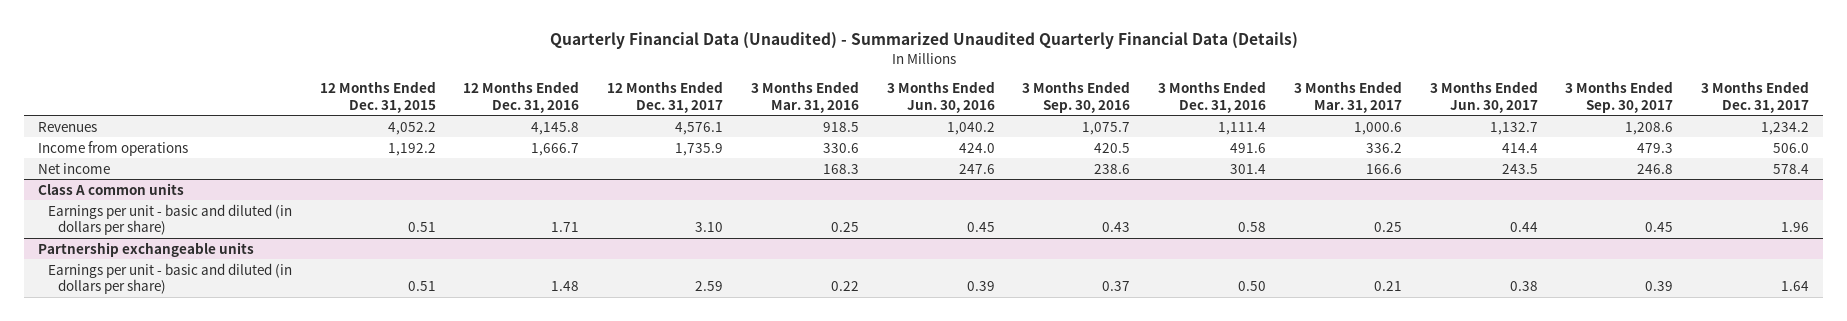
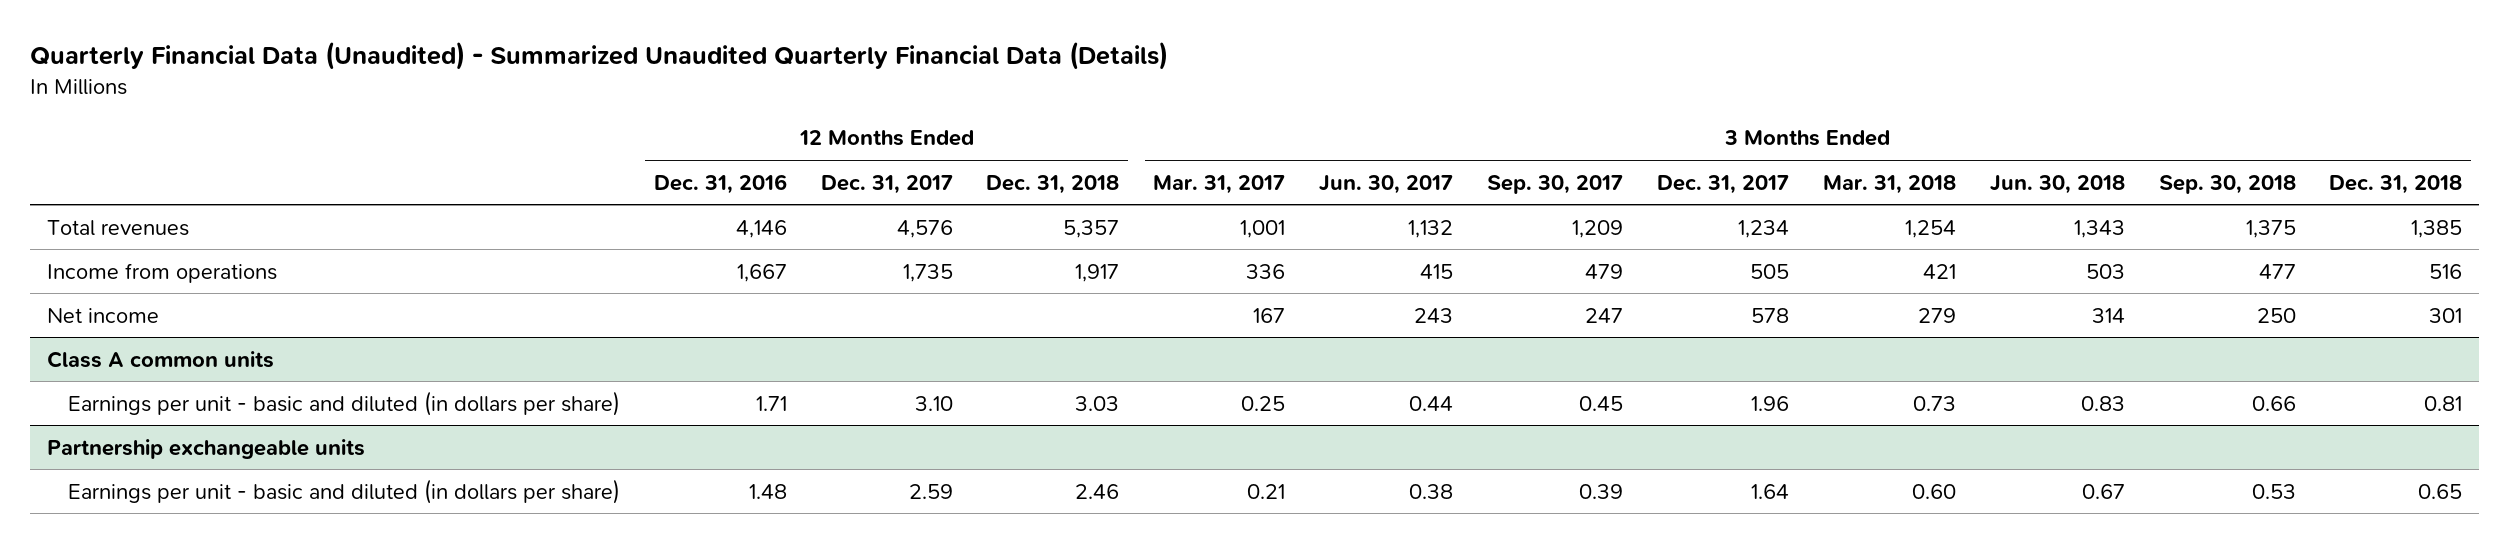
[319,81,436,113] 12 Months Ended Dec. 31, 2015 -> none
[750,81,859,113] 3 Months Ended Mar. 31, 2016 -> none
[886,81,995,113] 3 Months Ended Jun. 30, 2016 -> none
[1022,81,1131,113] 3 Months Ended Sep. 30, 2016 -> none
[1158,81,1267,113] 3 Months Ended Dec. 31, 2016 -> none
none -> [986,174,1120,194] Dec. 31, 2018
none -> [1822,174,1956,194] Mar. 31, 2018
none -> [1989,174,2125,194] Jun. 30, 2018
none -> [2158,174,2296,194] Sep. 30, 2018
none -> [2329,174,2463,194] Dec. 31, 2018
[38,121,98,132] Revenues -> [46,219,189,236] Total revenues
[531,121,580,135] 4,145.8 -> [735,219,787,238] 4,146
[675,121,724,135] 4,576.1 -> [896,219,953,238] 4,576
[1353,121,1402,135] 1,000.6 -> [1240,219,1286,238] 1,001
[1489,121,1538,135] 1,132.7 -> [1408,219,1454,238] 1,132
[1625,121,1674,135] 1,208.6 -> [1572,219,1624,238] 1,209
[1761,121,1810,135] 1,234.2 -> [1737,219,1789,238] 1,234
[531,142,580,156] 1,666.7 -> [736,263,787,282] 1,667
[675,142,724,156] 1,735.9 -> [902,263,953,282] 1,735
[1365,142,1402,153] 336.2 -> [1246,263,1286,279] 336
[1501,142,1538,153] 414.4 -> [1420,263,1454,279] 415
[1637,142,1674,153] 479.3 -> [1585,263,1624,279] 479
[1773,142,1810,153] 506.0 -> [1749,263,1789,279] 505
[1365,163,1402,174] 166.6 -> [1253,307,1286,323] 167
[1501,163,1538,174] 243.5 -> [1414,307,1454,323] 243
[1637,163,1674,174] 246.8 -> [1585,307,1624,323] 247
[1773,163,1810,174] 578.4 -> [1750,307,1789,323] 578

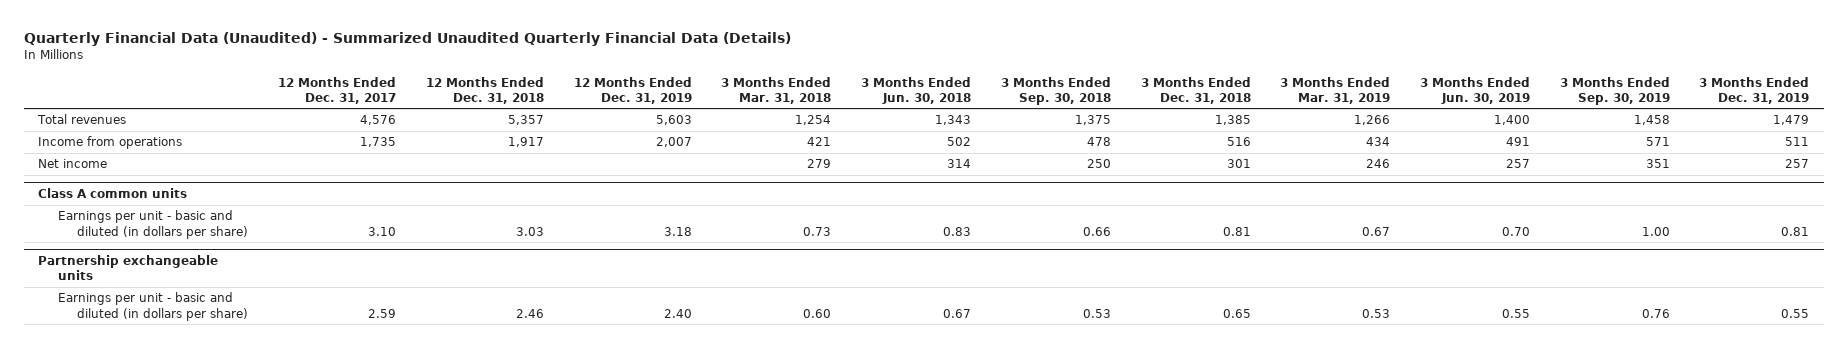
[653,173,787,194] Dec. 31, 2016 -> none
[1153,174,1286,194] Mar. 31, 2017 -> none
[1319,174,1454,194] Jun. 30, 2017 -> none
[1487,174,1624,194] Sep. 30, 2017 -> none
[1656,174,1789,194] Dec. 31, 2017 -> none
none -> [573,76,692,104] 12 Months Ended Dec. 31, 2019
none -> [1280,76,1391,104] 3 Months Ended Mar. 31, 2019
none -> [1419,76,1530,104] 3 Months Ended Jun. 30, 2019
none -> [1559,76,1670,105] 3 Months Ended Sep. 30, 2019
none -> [1699,76,1810,104] 3 Months Ended Dec. 31, 2019
[2085,263,2125,279] 503 -> [947,137,972,147] 502
[2258,263,2296,279] 477 -> [1086,137,1111,147] 478

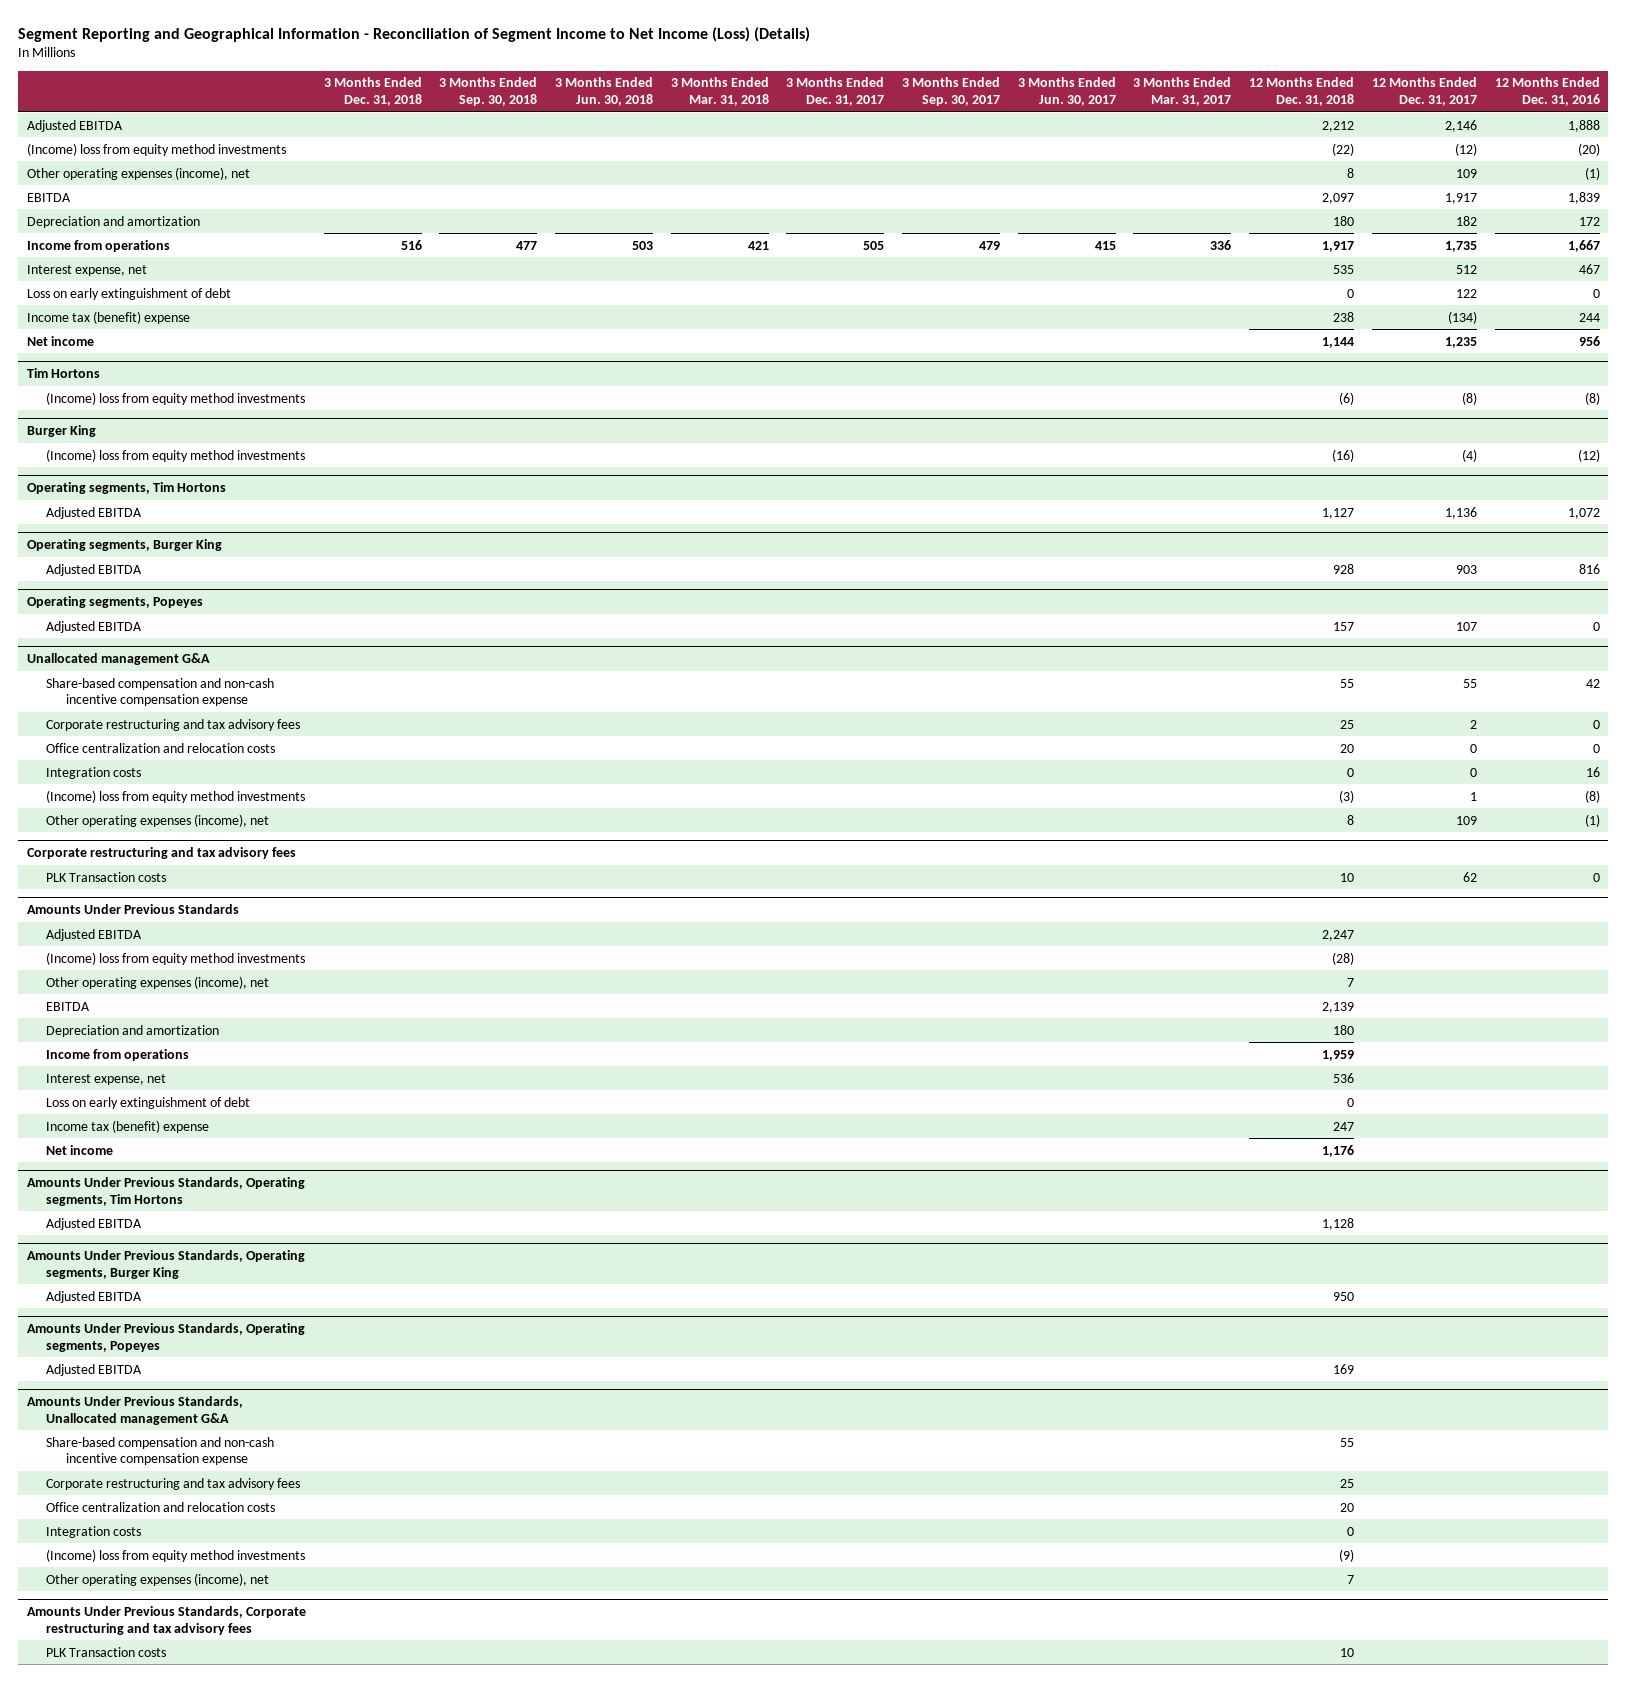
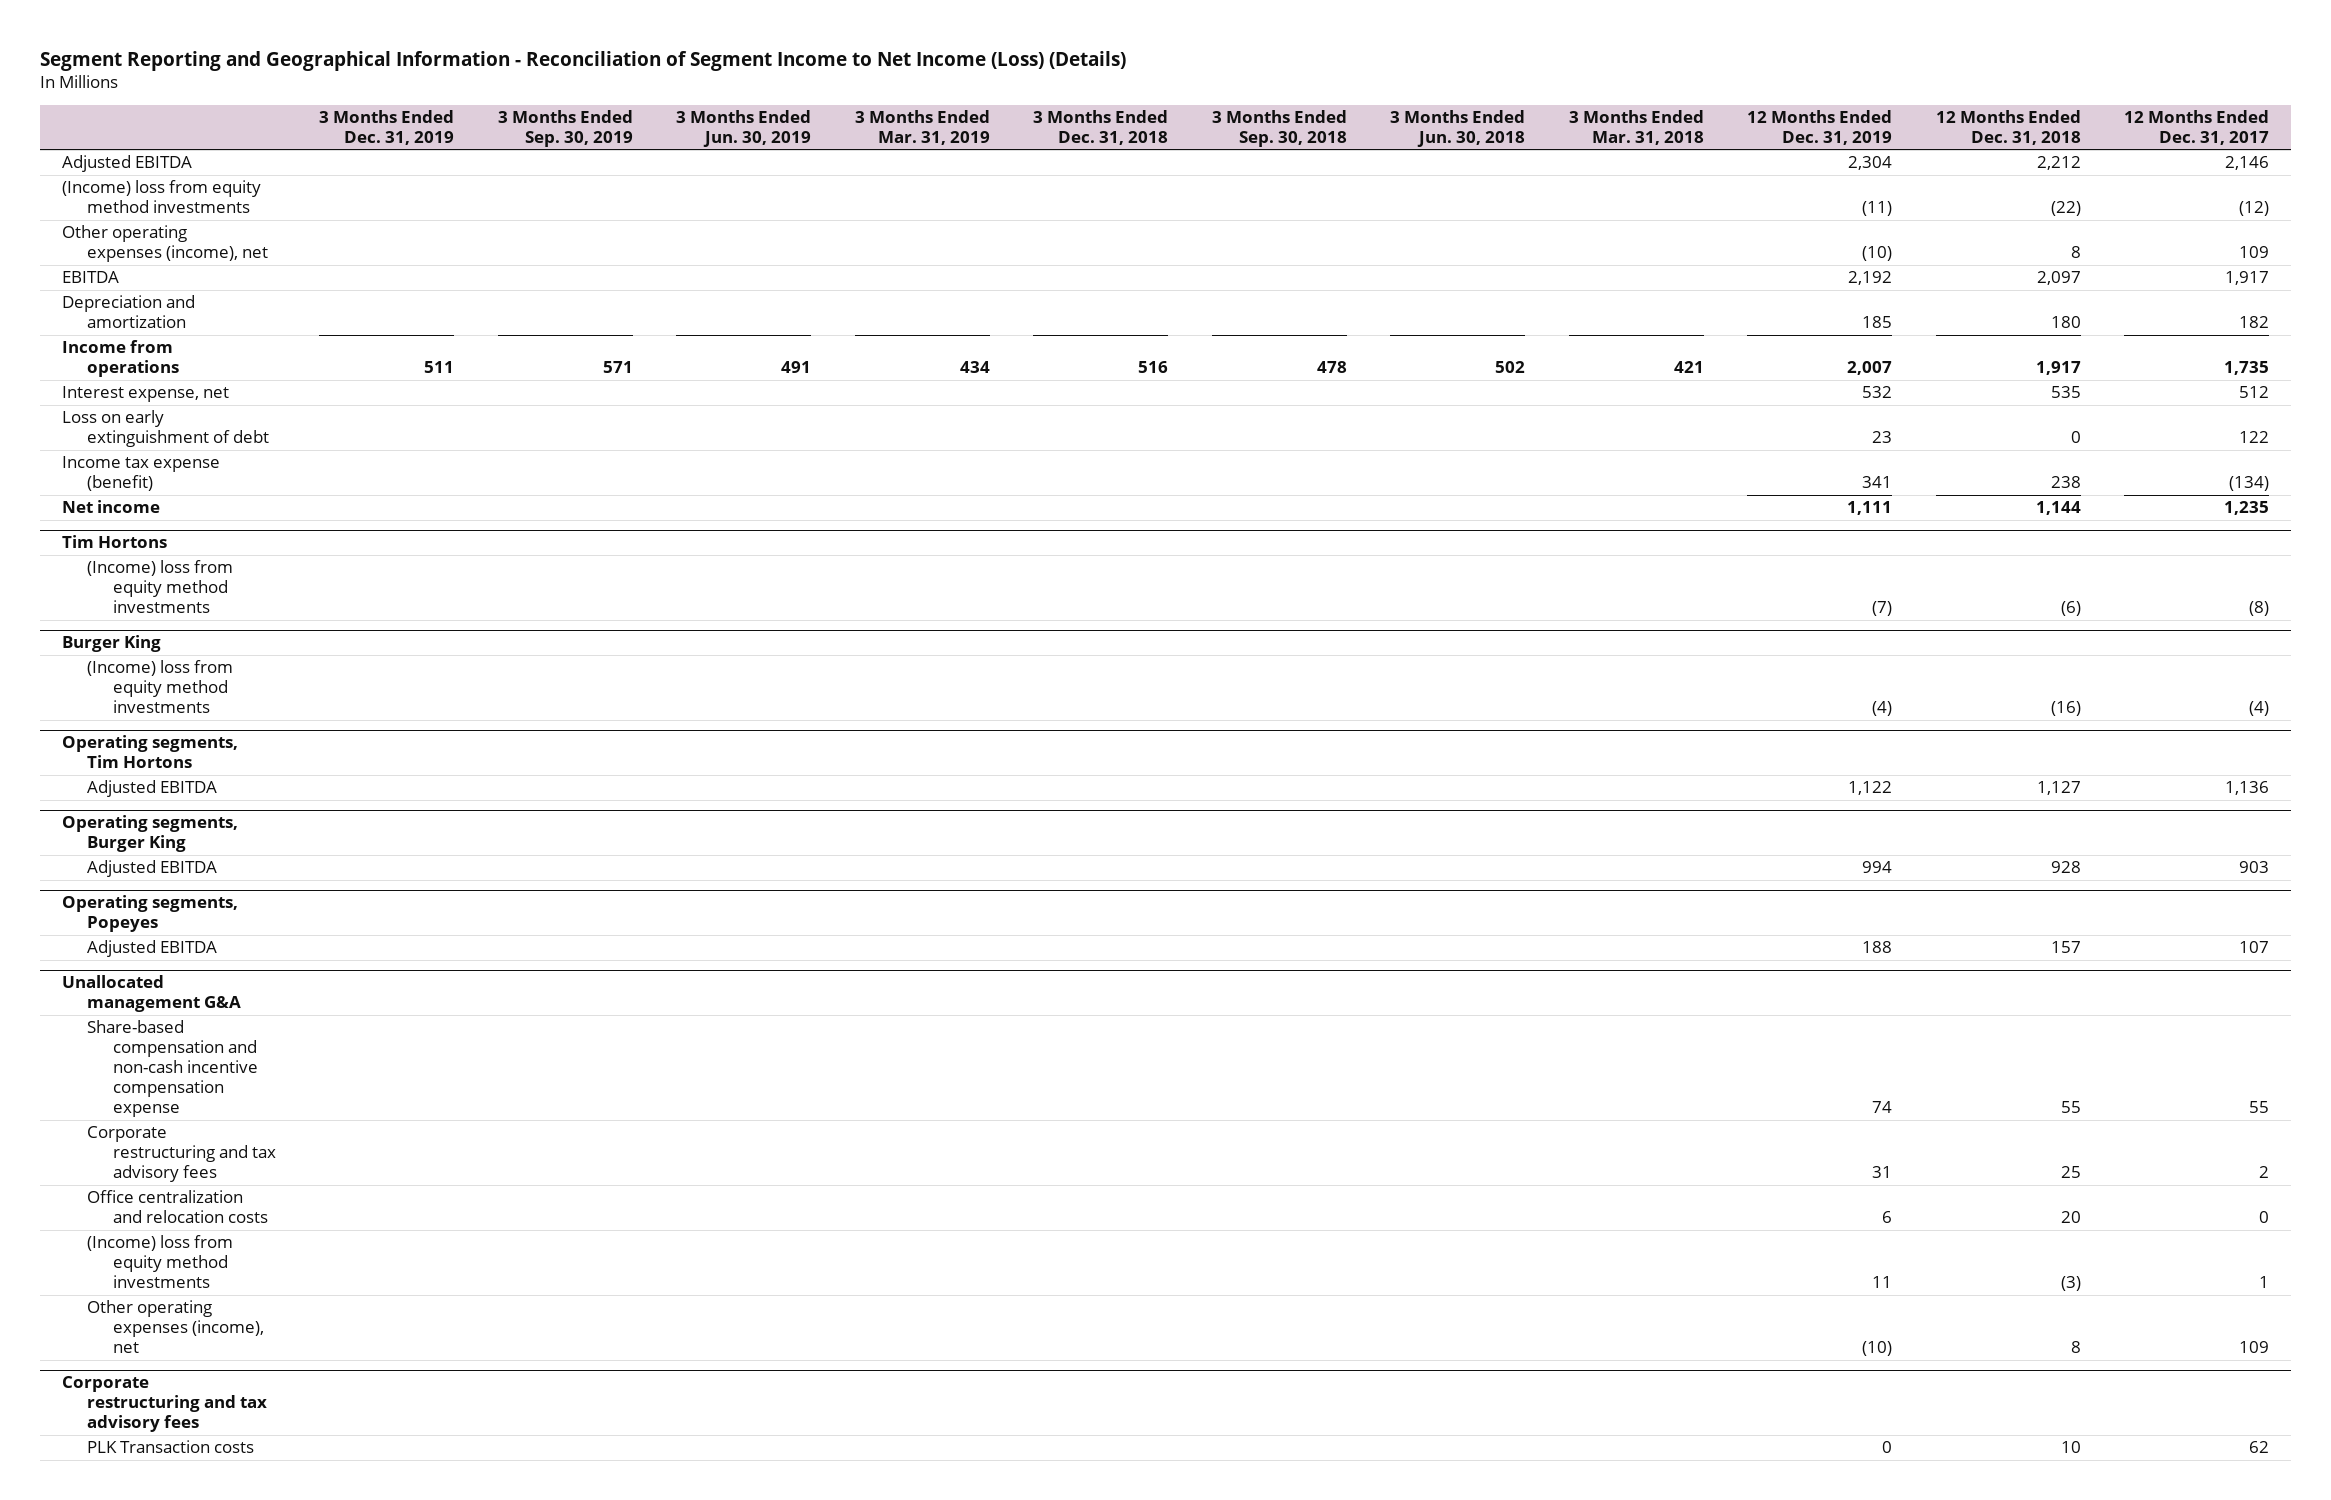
[786,77,885,107] 3 Months Ended Dec. 31, 2017 -> none
[902,77,1001,107] 3 Months Ended Sep. 30, 2017 -> none
[1017,77,1116,107] 3 Months Ended Jun. 30, 2017 -> none
[1133,77,1232,107] 3 Months Ended Mar. 31, 2017 -> none
[1494,77,1600,107] 12 Months Ended Dec. 31, 2016 -> none
none -> [319,109,455,145] 3 Months Ended Dec. 31, 2019
none -> [497,109,633,147] 3 Months Ended Sep. 30, 2019
none -> [676,109,812,147] 3 Months Ended Jun. 30, 2019
none -> [854,109,990,145] 3 Months Ended Mar. 31, 2019
none -> [1747,109,1893,145] 12 Months Ended Dec. 31, 2019
[516,240,538,250] 477 -> [1316,361,1347,374] 478
[631,240,653,250] 503 -> [1495,361,1526,374] 502
[26,310,190,324] Income tax (benefit) expense -> [61,456,220,492] Income tax expense (benefit)
[46,766,142,779] Integration costs -> none
[26,903,239,914] Amounts Under Previous Standards -> none
[46,928,143,941] Adjusted EBITDA -> none
[46,951,306,965] (Income) loss from equity method investments -> none
[46,975,270,989] Other operating expenses (income), net -> none
[46,1001,91,1011] EBITDA -> none
[46,1024,220,1037] Depreciation and amortization -> none
[46,1048,190,1061] Income from operations -> none
[46,1073,167,1085] Interest expense, net -> none
[46,1096,251,1109] Loss on early extinguishment of debt -> none
[46,1119,210,1133] Income tax (benefit) expense -> none
[46,1144,114,1155] Net income -> none
[26,1176,305,1206] Amounts Under Previous Standards, Operating segments, Tim Hortons -> none
[46,1217,143,1230] Adjusted EBITDA -> none
[26,1249,305,1279] Amounts Under Previous Standards, Operating segments, Burger King -> none
[46,1290,143,1303] Adjusted EBITDA -> none
[26,1322,305,1352] Amounts Under Previous Standards, Operating segments, Popeyes -> none
[46,1363,143,1376] Adjusted EBITDA -> none
[26,1395,243,1425] Amounts Under Previous Standards, Unallocated management G&A -> none
[46,1436,275,1466] Share-based compensation and non-cash incentive compensation expense -> none
[46,1477,301,1490] Corporate restructuring and tax advisory fees -> none
[46,1501,276,1512] Office centralization and relocation costs -> none
[46,1525,142,1538] Integration costs -> none
[46,1548,306,1562] (Income) loss from equity method investments -> none
[46,1572,270,1586] Other operating expenses (income), net -> none
[26,1605,306,1635] Amounts Under Previous Standards, Corporate restructuring and tax advisory fees -> none
[46,1646,167,1657] PLK Transaction costs -> none

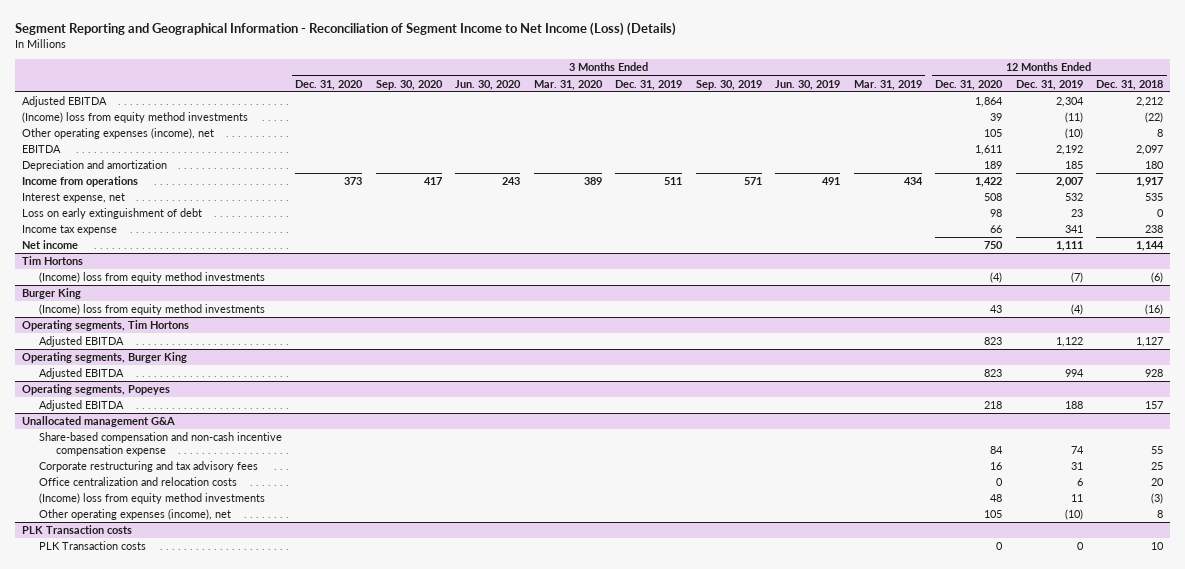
[1033,109,1169,145] 3 Months Ended Dec. 31, 2018 -> none
[1211,109,1347,147] 3 Months Ended Sep. 30, 2018 -> none
[1390,109,1526,147] 3 Months Ended Jun. 30, 2018 -> none
[1568,109,1704,145] 3 Months Ended Mar. 31, 2018 -> none
[2124,109,2270,145] 12 Months Ended Dec. 31, 2017 -> none
none -> [295,79,364,90] Dec. 31, 2020
none -> [375,79,443,90] Sep. 30, 2020
none -> [455,79,522,90] Jun. 30, 2020
none -> [533,79,603,90] Mar. 31, 2020
none -> [935,79,1004,90] Dec. 31, 2020
[61,456,220,492] Income tax expense (benefit) -> [22,225,118,236] Income tax expense
[61,1376,268,1433] Corporate restructuring and tax advisory fees -> [22,525,133,535] PLK Transaction costs

